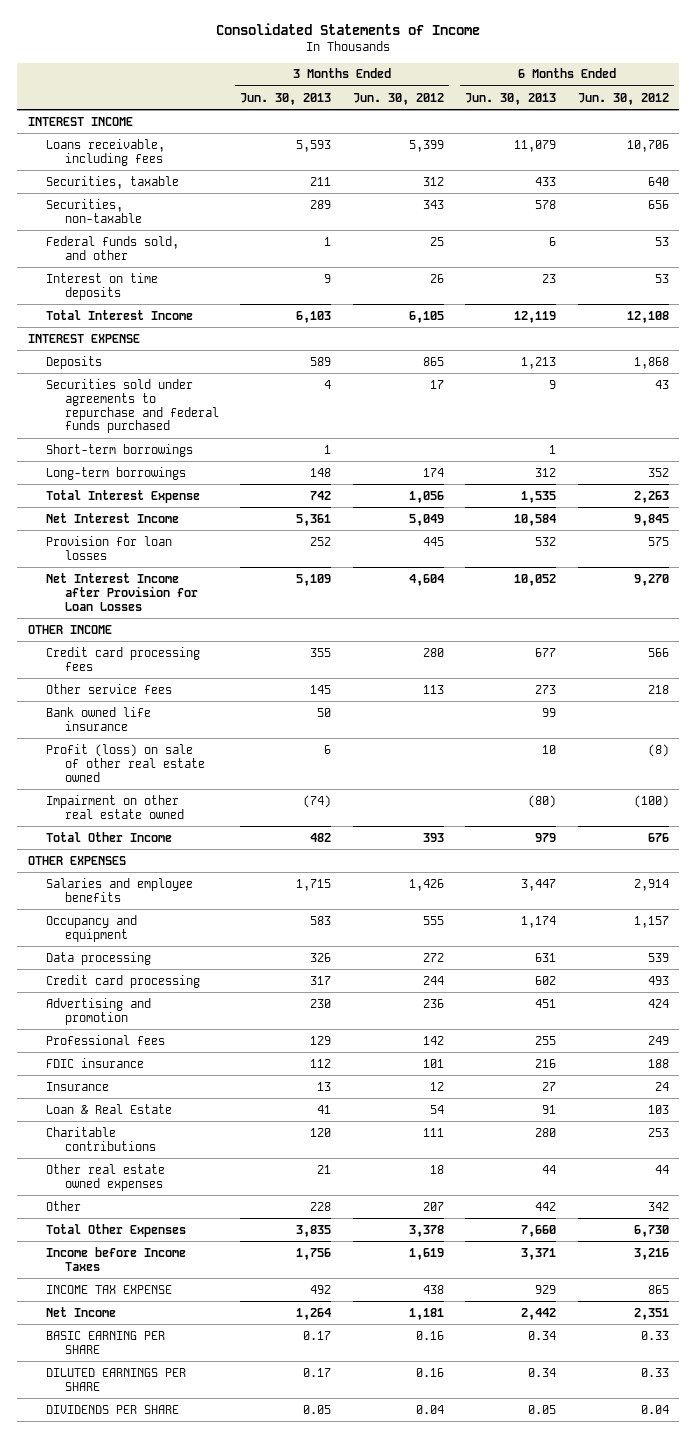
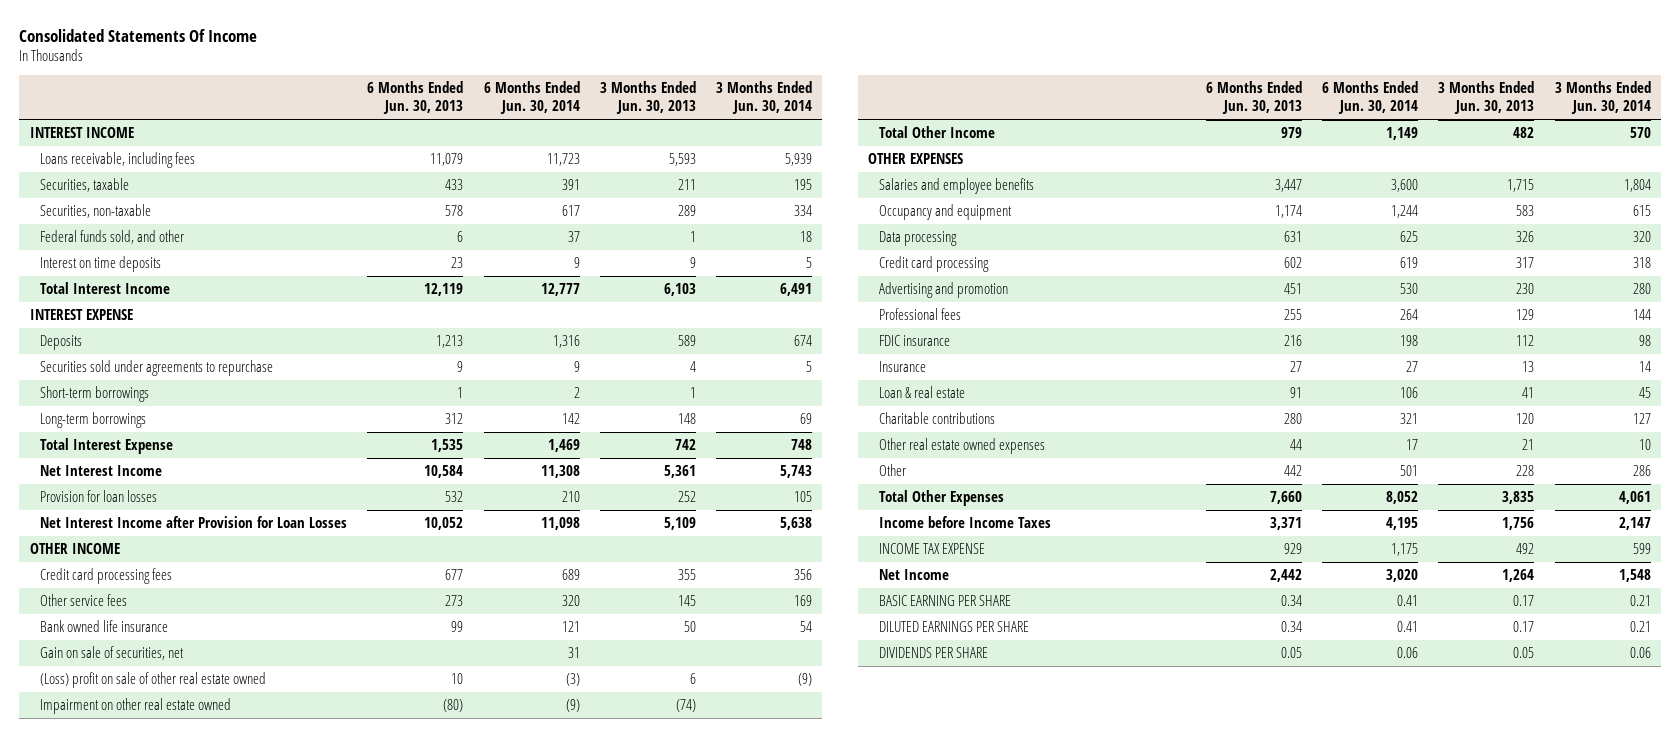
[216,23,481,36] Consolidated Statements of Income -> [19,28,258,42] Consolidated Statements Of Income
[352,92,444,105] Jun. 30, 2012 -> none
[577,92,669,105] Jun. 30, 2012 -> none
none -> [483,81,580,115] 6 Months Ended Jun. 30, 2014
none -> [716,81,813,115] 3 Months Ended Jun. 30, 2014
[46,378,219,434] Securities sold under agreements to repurchase and federal funds purchased -> [40,360,274,377] Securities sold under agreements to repurchase
none -> [40,646,185,661] Gain on sale of securities, net
[46,743,205,782] Profit (loss) on sale of other real estate owned -> [40,672,267,689] (Loss) profit on sale of other real estate owned
[46,1103,173,1114] Loan & Real Estate -> [878,386,965,399] Loan & real estate

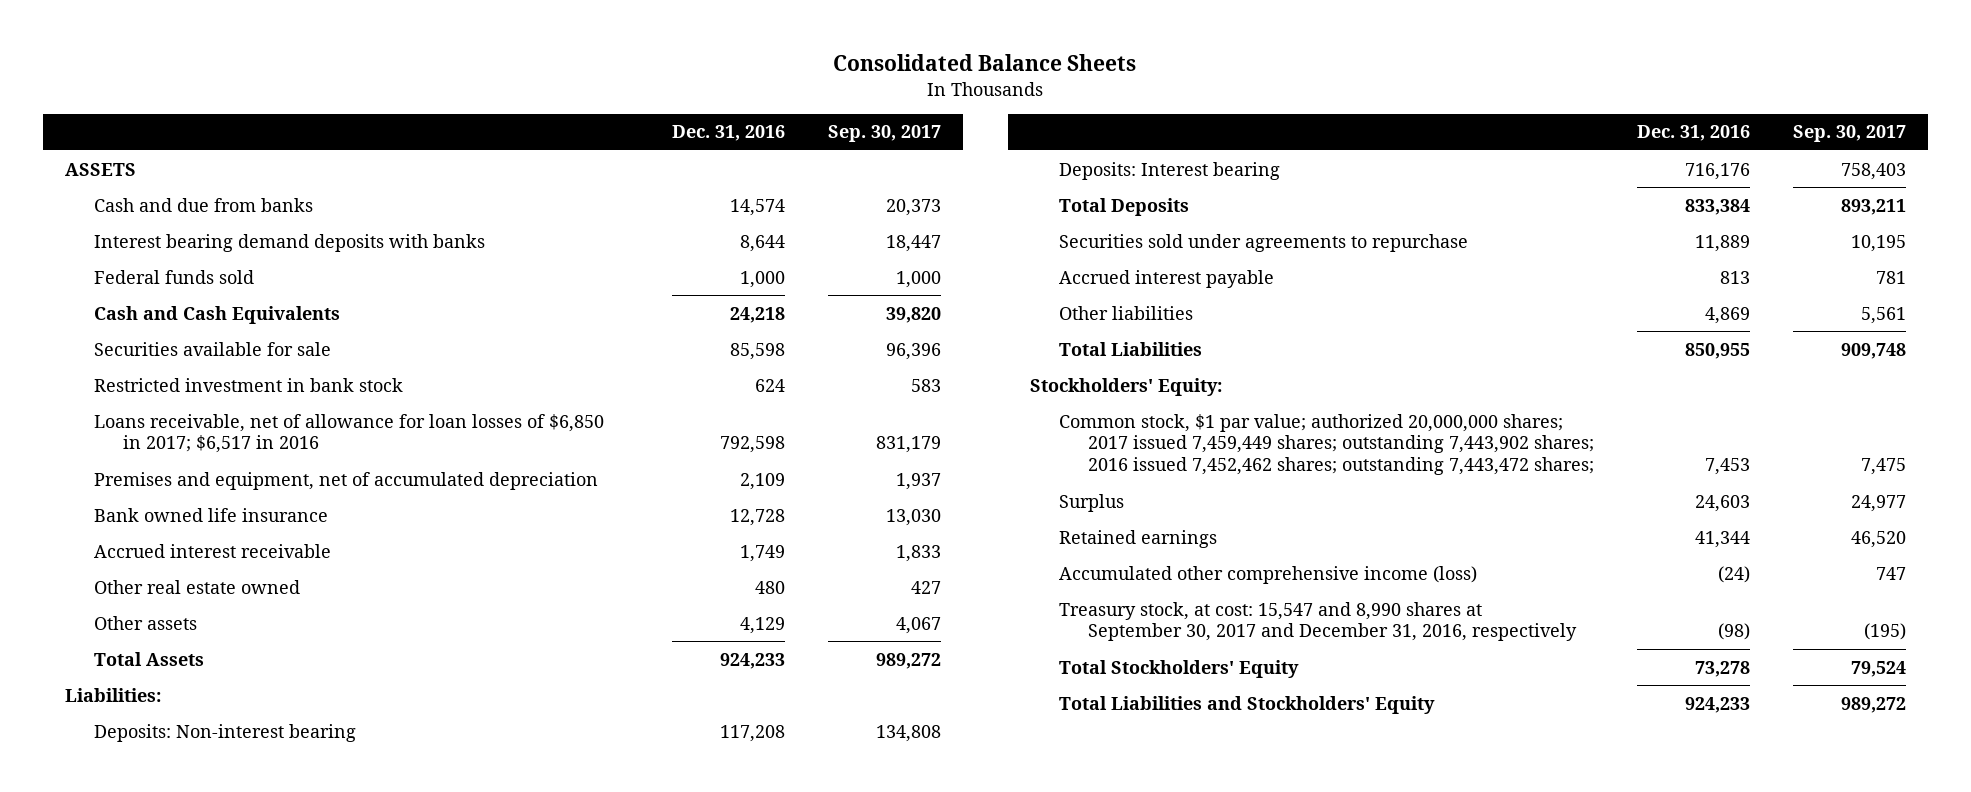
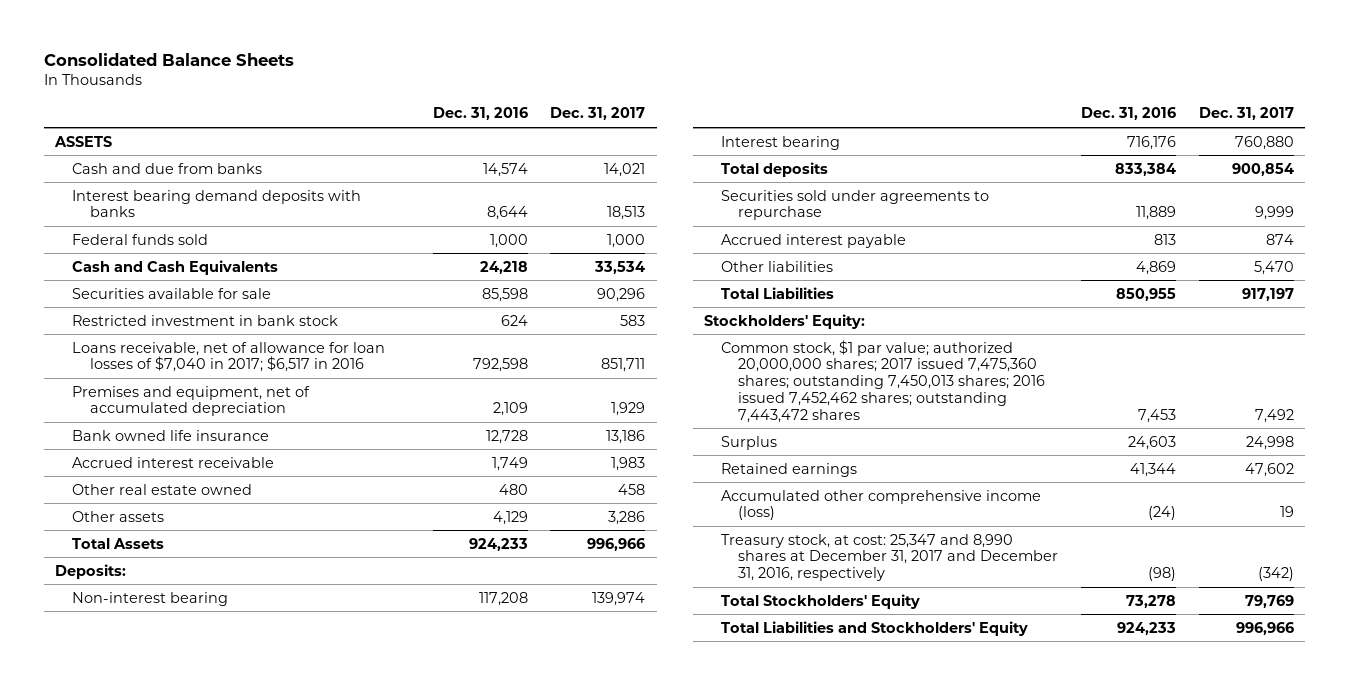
[827,125,941,143] Sep. 30, 2017 -> none
none -> [550,107,646,121] Dec. 31, 2017
[93,413,604,454] Loans receivable, net of allowance for loan losses of $6,850 in 2017; $6,517 in 2016 -> [72,341,386,373] Loans receivable, net of allowance for loan losses of $7,040 in 2017; $6,517 in 2016
[64,687,161,702] Liabilities: -> none
none -> [55,563,127,579] Deposits:
[93,723,356,742] Deposits: Non-interest bearing -> [72,591,229,606] Non-interest bearing
[1058,161,1280,180] Deposits: Interest bearing -> [721,135,841,150] Interest bearing
[1058,197,1189,216] Total Deposits -> [721,161,829,177] Total deposits
[1058,413,1594,476] Common stock, $1 par value; authorized 20,000,000 shares; 2017 issued 7,459,449 shares; outstanding 7,443,902 shares; 2016 issued 7,452,462 shares; outstanding 7,443,472 shares; -> [721,339,1046,423] Common stock, $1 par value; authorized 20,000,000 shares; 2017 issued 7,475,360 shares; outstanding 7,450,013 shares; 2016 issued 7,452,462 shares; outstanding 7,443,472 shares
[1058,601,1577,642] Treasury stock, at cost: 15,547 and 8,990 shares at September 30, 2017 and December 31, 2016, respectively -> [721,533,1059,582] Treasury stock, at cost: 25,347 and 8,990 shares at December 31, 2017 and December 31, 2016, respectively

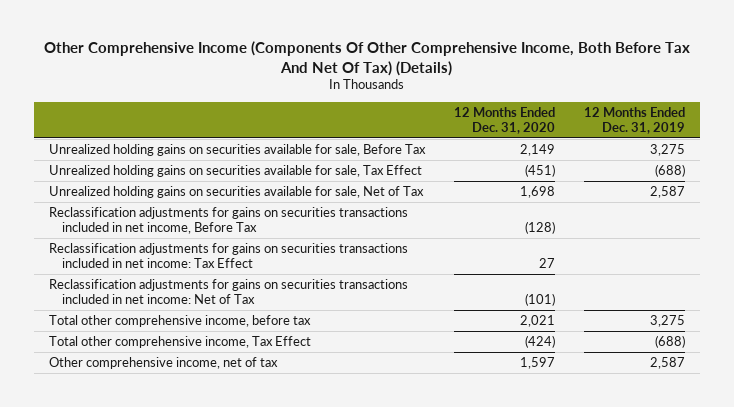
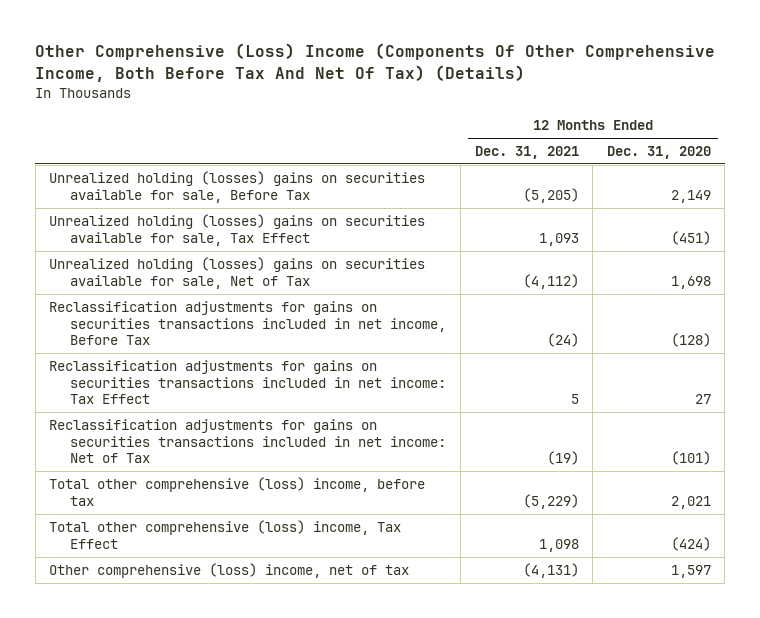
[43,41,690,76] Other Comprehensive Income (Components Of Other Comprehensive Income, Both Before Tax And Net Of Tax) (Details) -> [35,42,716,82] Other Comprehensive (Loss) Income (Components Of Other Comprehensive Income, Both Before Tax And Net Of Tax) (Details)
[584,106,686,134] 12 Months Ended Dec. 31, 2019 -> none
none -> [474,146,579,160] Dec. 31, 2021
[48,143,426,156] Unrealized holding gains on securities available for sale, Before Tax -> [49,171,426,203] Unrealized holding (losses) gains on securities available for sale, Before Tax
[48,164,422,177] Unrealized holding gains on securities available for sale, Tax Effect -> [49,214,426,246] Unrealized holding (losses) gains on securities available for sale, Tax Effect
[48,185,424,198] Unrealized holding gains on securities available for sale, Net of Tax -> [49,257,426,289] Unrealized holding (losses) gains on securities available for sale, Net of Tax
[48,314,311,327] Total other comprehensive income, before tax -> [49,477,426,506] Total other comprehensive (loss) income, before tax
[48,335,311,348] Total other comprehensive income, Tax Effect -> [49,520,402,549] Total other comprehensive (loss) income, Tax Effect
[48,356,278,369] Other comprehensive income, net of tax -> [49,563,410,579] Other comprehensive (loss) income, net of tax

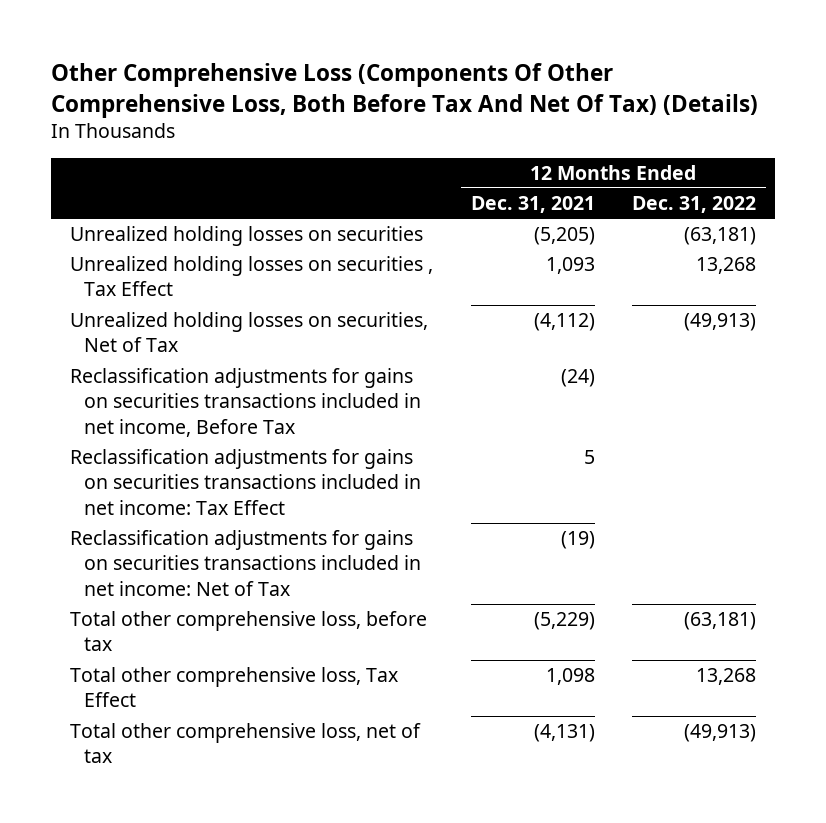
[35,42,716,82] Other Comprehensive (Loss) Income (Components Of Other Comprehensive Income, Both Before Tax And Net Of Tax) (Details) -> [51,63,759,118] Other Comprehensive Loss (Components Of Other Comprehensive Loss, Both Before Tax And Net Of Tax) (Details)
[606,146,711,160] Dec. 31, 2020 -> none
none -> [632,196,757,214] Dec. 31, 2022
[49,171,426,203] Unrealized holding (losses) gains on securities available for sale, Before Tax -> [69,226,423,247] Unrealized holding losses on securities
[49,214,426,246] Unrealized holding (losses) gains on securities available for sale, Tax Effect -> [69,256,433,297] Unrealized holding losses on securities , Tax Effect
[49,257,426,289] Unrealized holding (losses) gains on securities available for sale, Net of Tax -> [69,312,428,353] Unrealized holding losses on securities, Net of Tax
[49,477,426,506] Total other comprehensive (loss) income, before tax -> [69,611,427,652] Total other comprehensive loss, before tax
[49,520,402,549] Total other comprehensive (loss) income, Tax Effect -> [69,667,398,708] Total other comprehensive loss, Tax Effect
[49,563,410,579] Other comprehensive (loss) income, net of tax -> [69,723,421,764] Total other comprehensive loss, net of tax

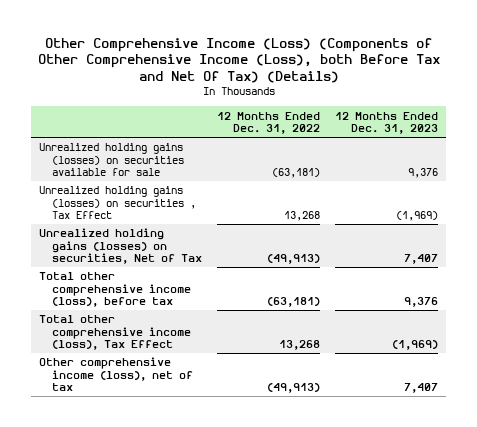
[51,63,759,118] Other Comprehensive Loss (Components Of Other Comprehensive Loss, Both Before Tax And Net Of Tax) (Details) -> [37,37,440,84] Other Comprehensive Income (Loss) (Components of Other Comprehensive Income (Loss), both Before Tax and Net Of Tax) (Details)
[470,196,595,214] Dec. 31, 2021 -> none
none -> [335,111,439,134] 12 Months Ended Dec. 31, 2023
[69,368,422,437] Reclassification adjustments for gains on securities transactions included in net income, Before Tax -> none
[69,449,422,515] Reclassification adjustments for gains on securities transactions included in net income: Tax Effect -> none
[69,530,422,596] Reclassification adjustments for gains on securities transactions included in net income: Net of Tax -> none
[69,226,423,247] Unrealized holding losses on securities -> [38,143,184,177] Unrealized holding gains (losses) on securities available for sale
[69,256,433,297] Unrealized holding losses on securities , Tax Effect -> [38,186,196,220] Unrealized holding gains (losses) on securities , Tax Effect
[69,312,428,353] Unrealized holding losses on securities, Net of Tax -> [38,228,202,265] Unrealized holding gains (losses) on securities, Net of Tax
[69,611,427,652] Total other comprehensive loss, before tax -> [38,272,191,308] Total other comprehensive income (loss), before tax
[69,667,398,708] Total other comprehensive loss, Tax Effect -> [38,315,191,351] Total other comprehensive income (loss), Tax Effect
[69,723,421,764] Total other comprehensive loss, net of tax -> [38,357,193,392] Other comprehensive income (loss), net of tax

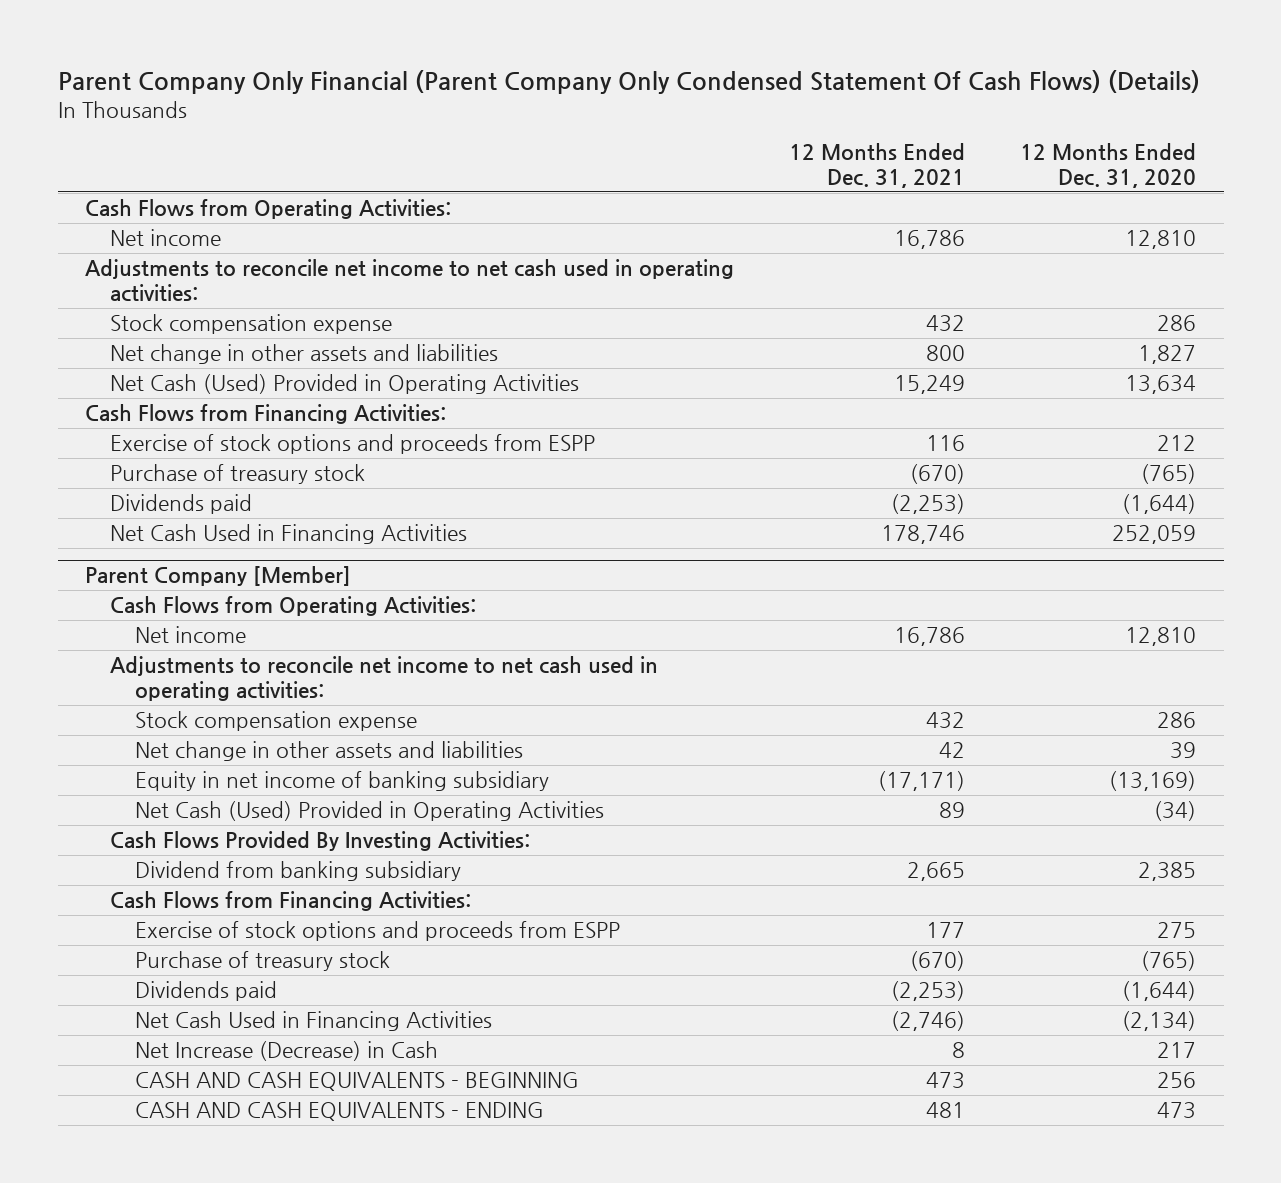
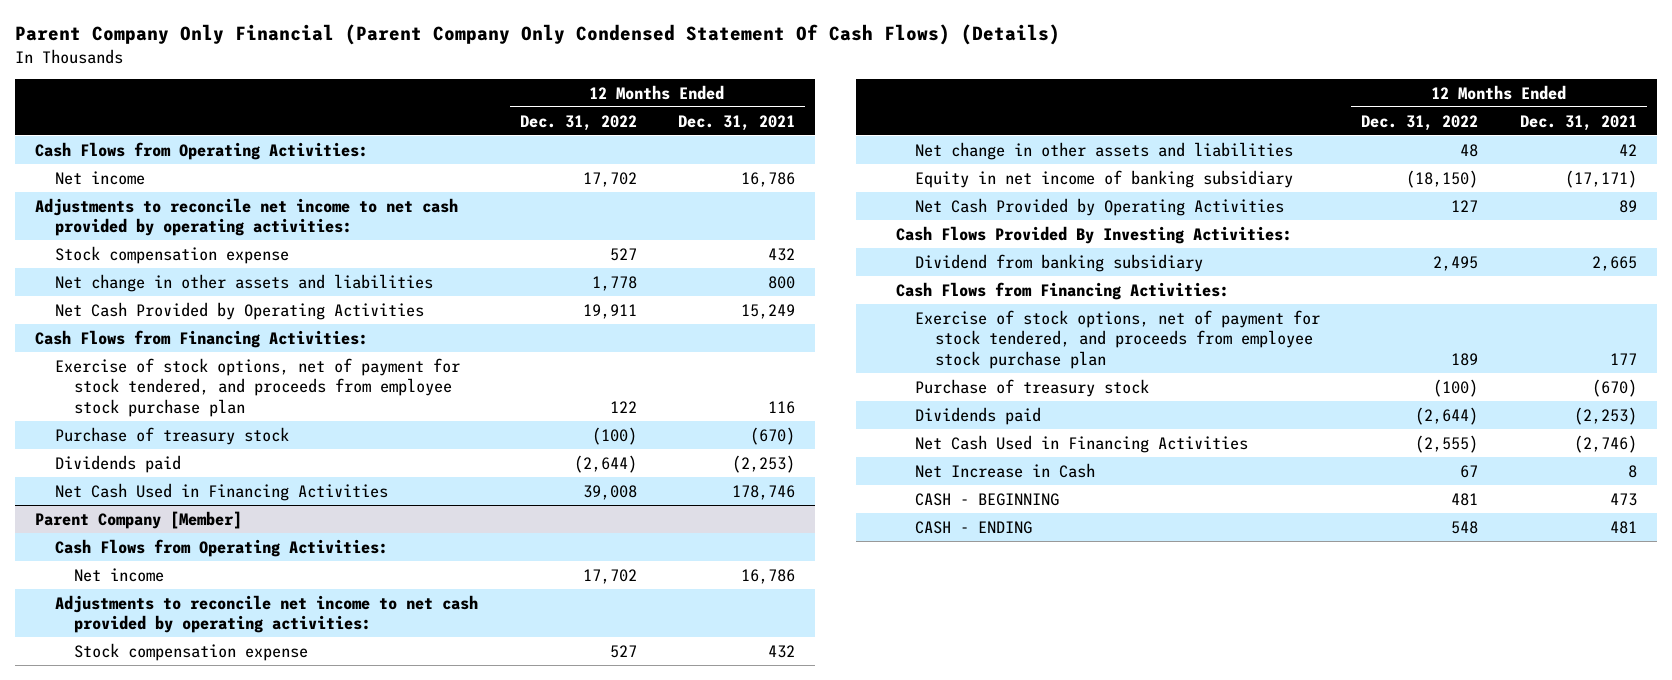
[1020,143,1197,189] 12 Months Ended Dec. 31, 2020 -> none
none -> [519,114,637,131] Dec. 31, 2022
[85,259,735,302] Adjustments to reconcile net income to net cash used in operating activities: -> [35,197,459,237] Adjustments to reconcile net income to net cash provided by operating activities:
[110,374,580,395] Net Cash (Used) Provided in Operating Activities -> [54,301,424,320] Net Cash Provided by Operating Activities
[110,434,596,455] Exercise of stock options and proceeds from ESPP -> [54,357,460,417] Exercise of stock options, net of payment for stock tendered, and proceeds from employee stock purchase plan
[110,656,659,701] Adjustments to reconcile net income to net cash used in operating activities: -> [54,594,478,634] Adjustments to reconcile net income to net cash provided by operating activities:
[135,801,605,822] Net Cash (Used) Provided in Operating Activities -> [915,197,1285,216] Net Cash Provided by Operating Activities
[135,921,621,942] Exercise of stock options and proceeds from ESPP -> [915,309,1321,369] Exercise of stock options, net of payment for stock tendered, and proceeds from employee stock purchase plan
[135,1041,439,1062] Net Increase (Decrease) in Cash -> [915,462,1096,478] Net Increase in Cash
[135,1072,580,1092] CASH AND CASH EQUIVALENTS - BEGINNING -> [915,492,1060,506] CASH - BEGINNING
[135,1102,545,1122] CASH AND CASH EQUIVALENTS - ENDING -> [915,520,1033,534] CASH - ENDING

